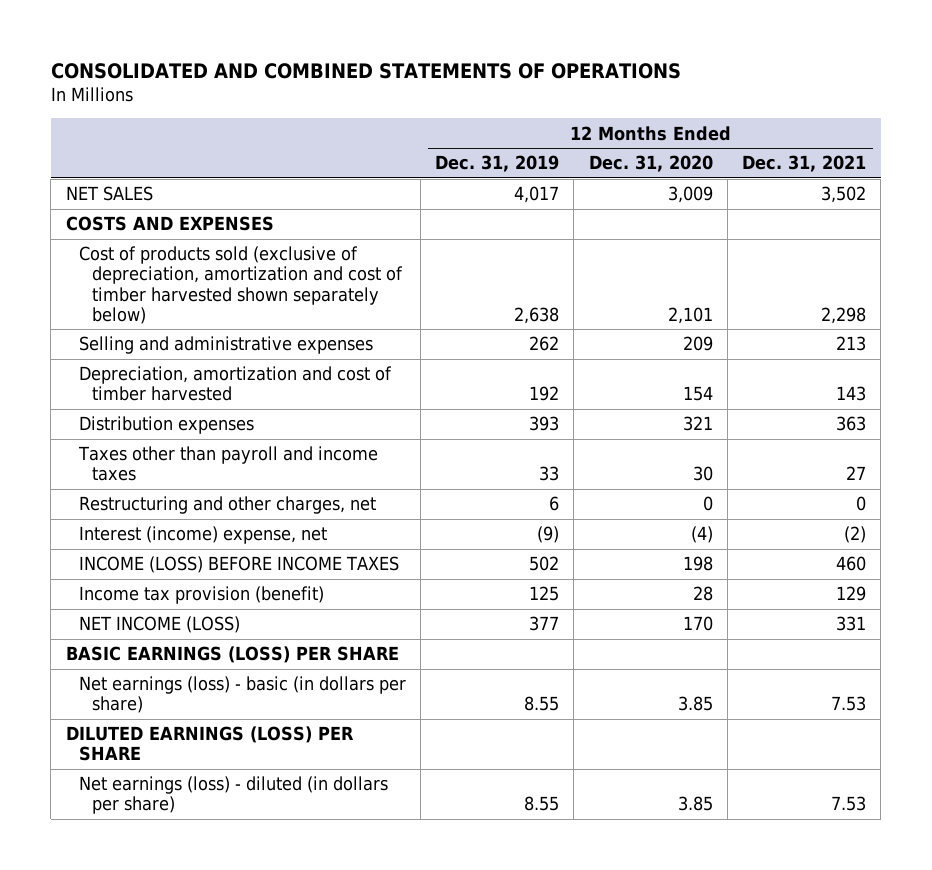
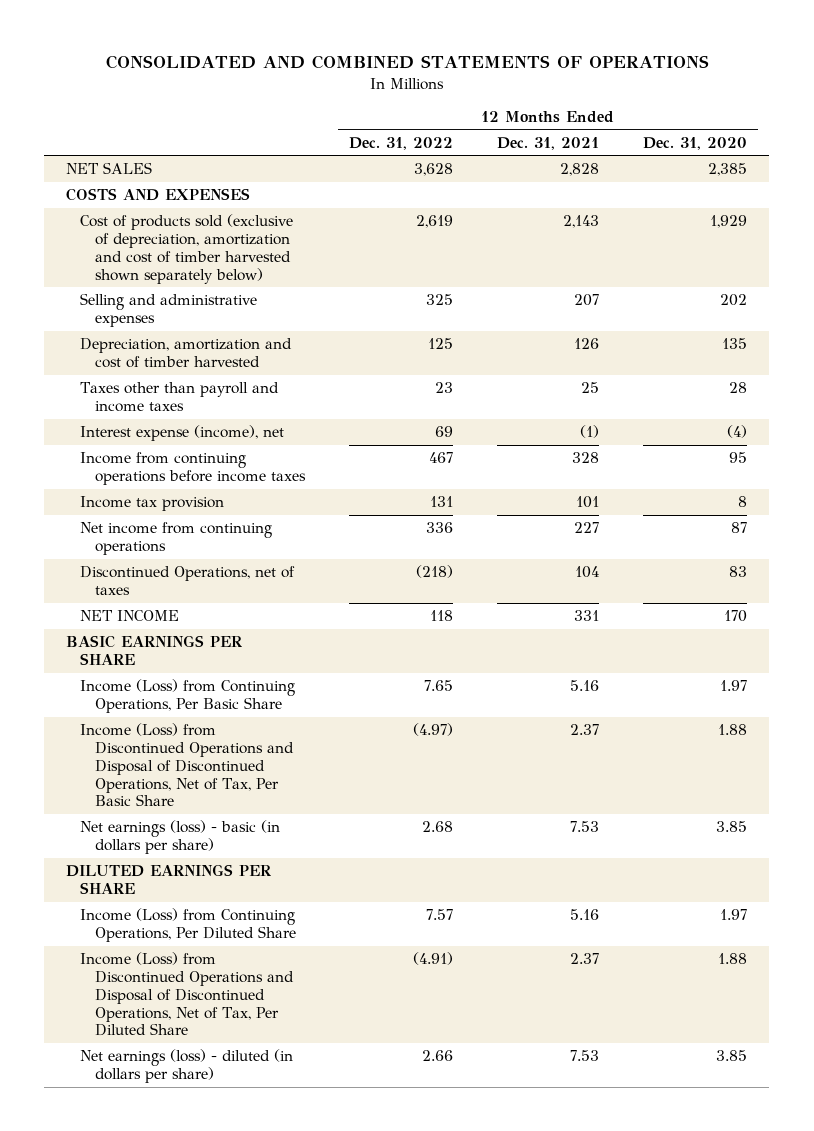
[435,155,560,173] Dec. 31, 2019 -> none
none -> [348,136,453,150] Dec. 31, 2022
[667,186,713,204] 3,009 -> [708,163,748,177] 2,385
[820,186,866,204] 3,502 -> [560,163,600,177] 2,828
[79,416,255,435] Distribution expenses -> none
[79,496,377,515] Restructuring and other charges, net -> none
[667,306,713,324] 2,101 -> [710,215,748,229] 1,929
[820,306,866,324] 2,298 -> [563,215,600,229] 2,143
[682,336,713,352] 209 -> [720,294,748,307] 202
[835,336,866,352] 213 -> [574,294,600,307] 207
[682,386,713,402] 154 -> [722,338,748,350] 135
[835,386,866,402] 143 -> [574,338,600,350] 126
[692,466,713,482] 30 -> [729,382,748,394] 28
[845,466,866,481] 27 -> [581,382,600,394] 25
[79,526,328,545] Interest (income) expense, net -> [80,425,285,442] Interest expense (income), net
[843,526,866,544] (2) -> [580,425,600,439] (1)
[79,556,400,574] INCOME (LOSS) BEFORE INCOME TAXES -> [80,452,306,485] Income from continuing operations before income taxes
[682,556,713,572] 198 -> [729,452,748,464] 95
[835,556,866,572] 460 -> [572,452,600,464] 328
[79,586,325,605] Income tax provision (benefit) -> [80,496,225,512] Income tax provision
[692,586,713,602] 28 -> [738,496,748,508] 8
[835,586,866,602] 129 -> [576,496,600,509] 101
none -> [80,522,273,555] Net income from continuing operations
none -> [80,566,296,595] Discontinued Operations, net of taxes
[79,616,241,634] NET INCOME (LOSS) -> [80,610,180,622] NET INCOME
[65,646,399,664] BASIC EARNINGS (LOSS) PER SHARE -> [66,635,243,665] BASIC EARNINGS PER SHARE
none -> [80,679,296,713] Income (Loss) from Continuing Operations, Per Basic Share
none -> [80,723,294,807] Income (Loss) from Discontinued Operations and Disposal of Discontinued Operations, Net of Tax, Per Basic Share
[65,726,354,762] DILUTED EARNINGS (LOSS) PER SHARE -> [66,864,272,894] DILUTED EARNINGS PER SHARE
none -> [80,908,296,942] Income (Loss) from Continuing Operations, Per Diluted Share
none -> [80,952,294,1037] Income (Loss) from Discontinued Operations and Disposal of Discontinued Operations, Net of Tax, Per Diluted Share

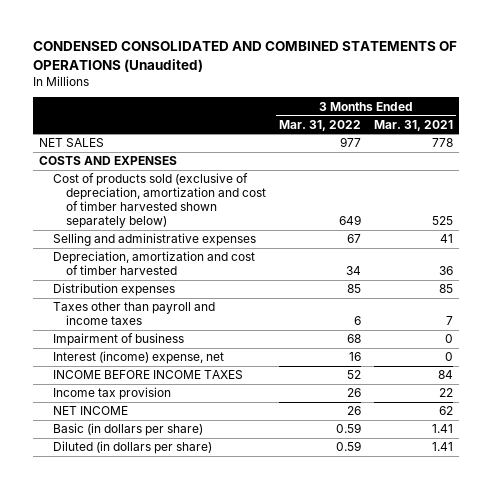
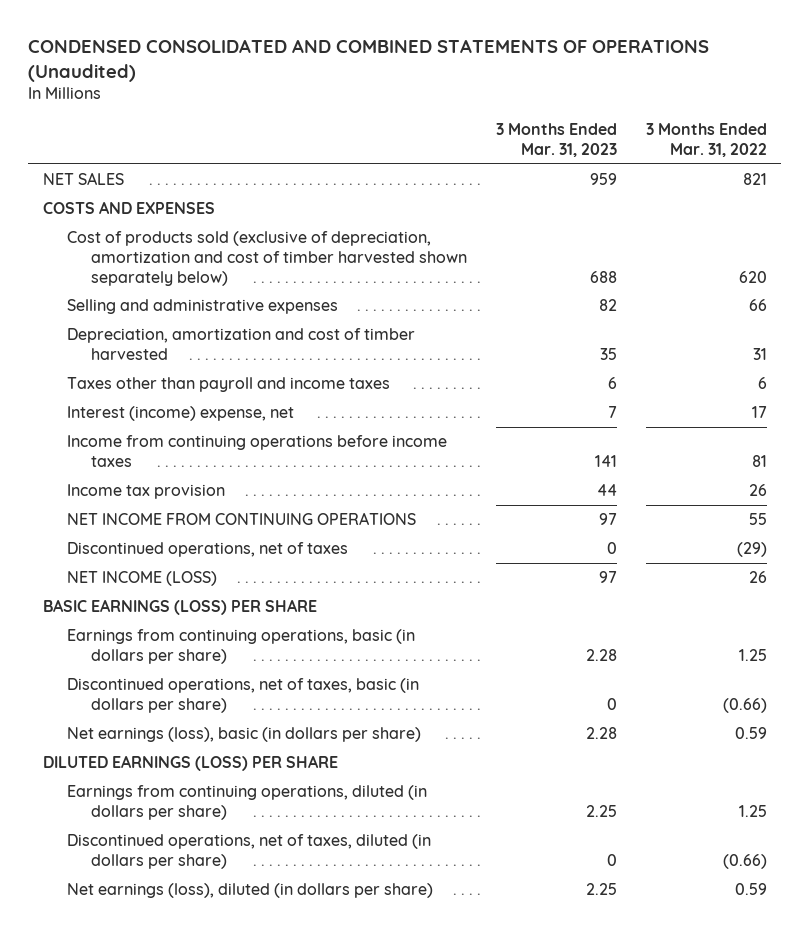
[373,119,453,131] Mar. 31, 2021 -> none
none -> [495,123,617,158] 3 Months Ended Mar. 31, 2023
[339,137,361,148] 977 -> [742,173,767,186] 821
[52,283,175,297] Distribution expenses -> none
[338,215,361,226] 649 -> [738,270,767,283] 620
[346,234,361,244] 67 -> [748,299,767,312] 66
[345,266,361,276] 34 -> [752,347,767,360] 31
[52,333,184,347] Impairment of business -> none
[348,352,361,362] 16 -> [751,406,767,419] 17
[52,370,243,380] INCOME BEFORE INCOME TAXES -> [66,435,447,467] Income from continuing operations before income taxes
[346,370,361,380] 52 -> [751,454,767,467] 81
none -> [66,512,416,526] NET INCOME FROM CONTINUING OPERATIONS
none -> [66,542,348,558] Discontinued operations, net of taxes
[52,406,128,416] NET INCOME -> [66,571,217,587] NET INCOME (LOSS)
none -> [42,599,317,616] BASIC EARNINGS (LOSS) PER SHARE
none -> [66,629,415,664] Earnings from continuing operations, basic (in dollars per share)
none -> [66,678,419,713] Discontinued operations, net of taxes, basic (in dollars per share)
[52,423,203,437] Basic (in dollars per share) -> [66,727,421,743] Net earnings (loss), basic (in dollars per share)
none -> [42,755,338,772] DILUTED EARNINGS (LOSS) PER SHARE
none -> [66,785,427,820] Earnings from continuing operations, diluted (in dollars per share)
none -> [66,834,431,869] Discontinued operations, net of taxes, diluted (in dollars per share)
[52,441,212,455] Diluted (in dollars per share) -> [66,883,433,899] Net earnings (loss), diluted (in dollars per share)

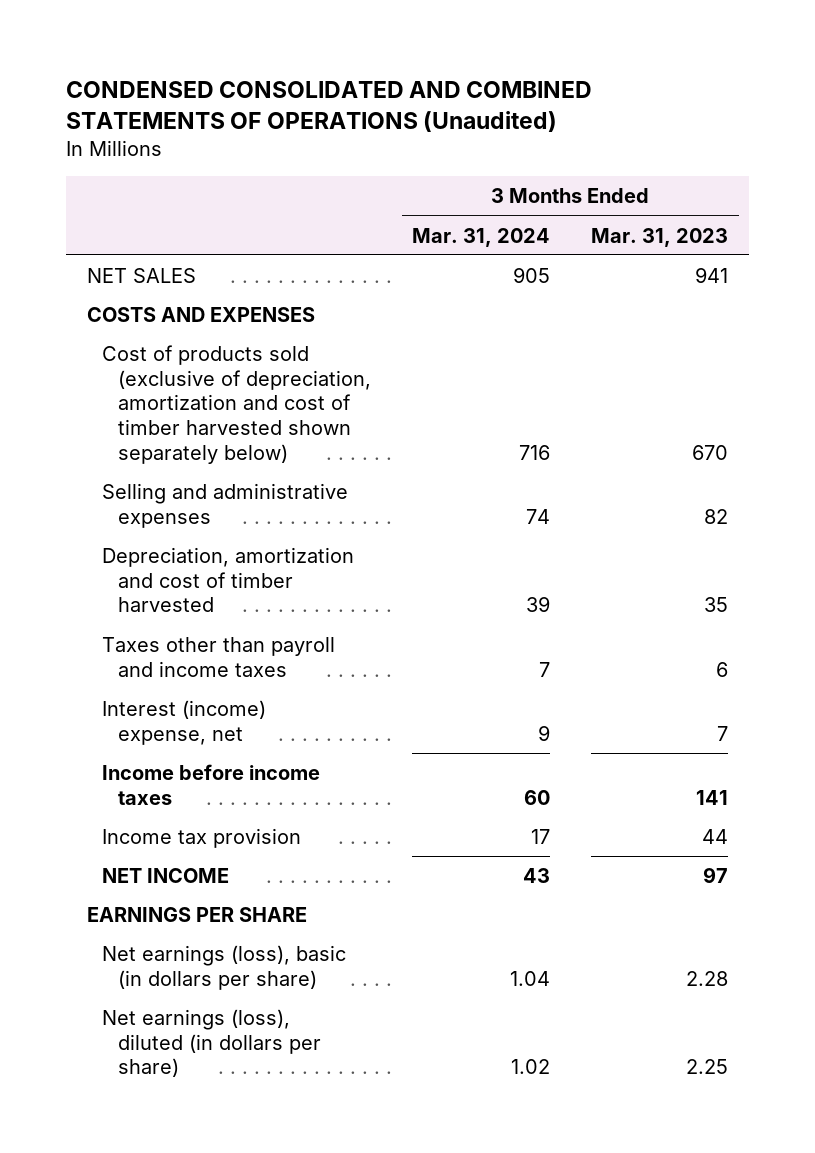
[645,123,767,158] 3 Months Ended Mar. 31, 2022 -> none
none -> [412,227,551,247] Mar. 31, 2024
[589,173,617,186] 959 -> [695,267,729,284] 941
[589,270,617,283] 688 -> [692,444,729,460] 670
[66,435,447,467] Income from continuing operations before income taxes -> [102,764,321,805] Income before income taxes
[66,512,416,526] NET INCOME FROM CONTINUING OPERATIONS -> none
[66,542,348,558] Discontinued operations, net of taxes -> none
[66,629,415,664] Earnings from continuing operations, basic (in dollars per share) -> none
[66,678,419,713] Discontinued operations, net of taxes, basic (in dollars per share) -> none
[66,571,217,587] NET INCOME (LOSS) -> [102,868,230,884] NET INCOME
[42,599,317,616] BASIC EARNINGS (LOSS) PER SHARE -> [86,907,307,923] EARNINGS PER SHARE
[42,755,338,772] DILUTED EARNINGS (LOSS) PER SHARE -> none
[66,785,427,820] Earnings from continuing operations, diluted (in dollars per share) -> none
[66,834,431,869] Discontinued operations, net of taxes, diluted (in dollars per share) -> none

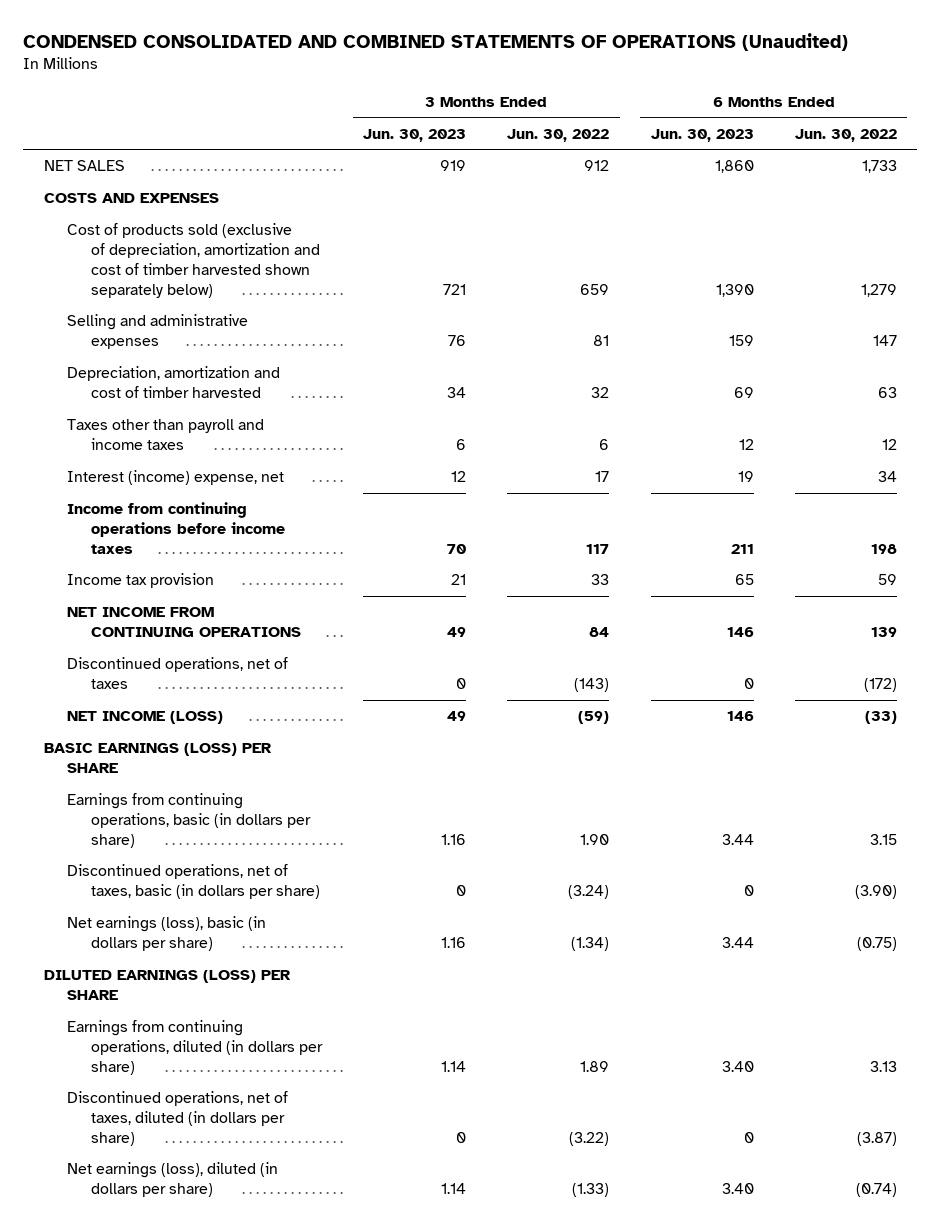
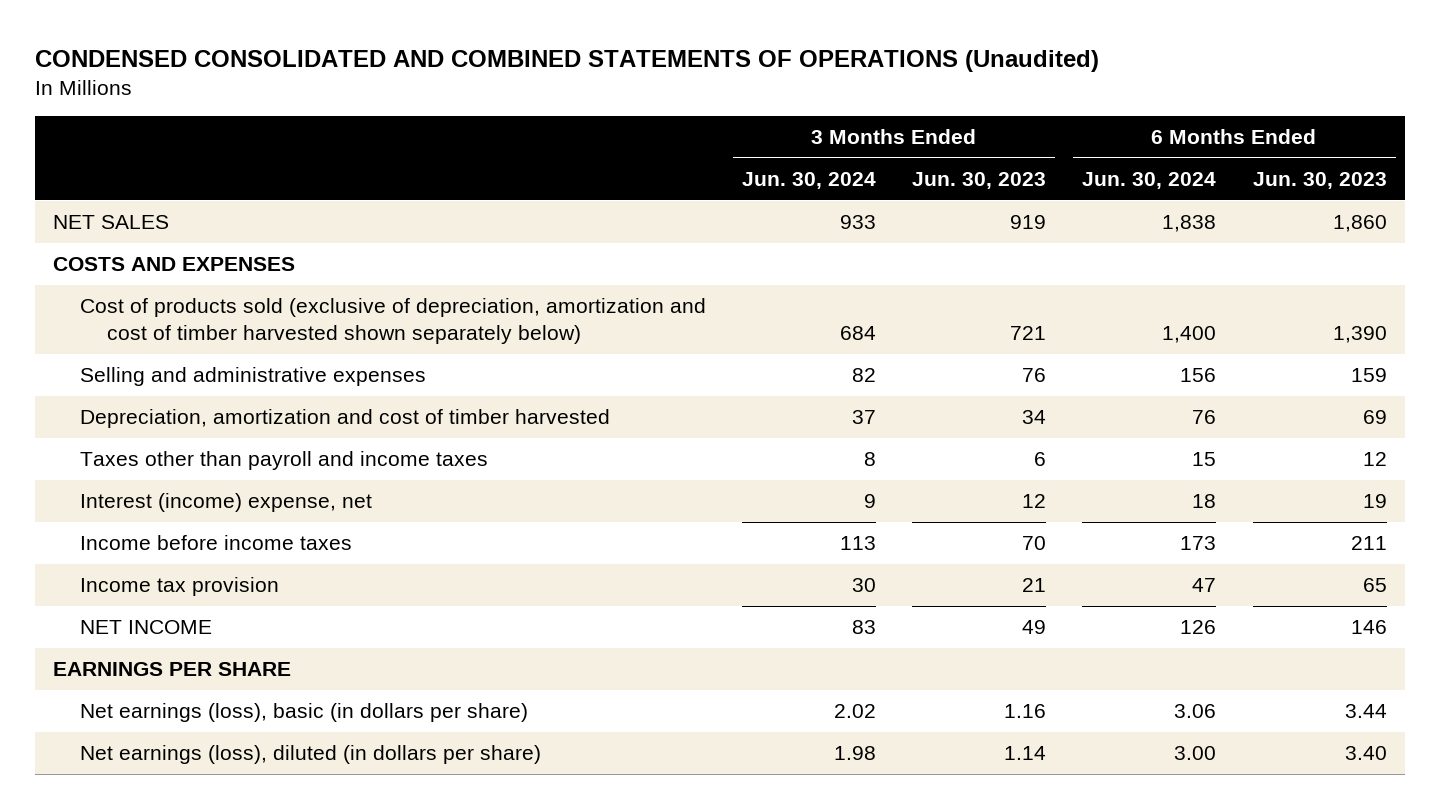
[507,128,610,142] Jun. 30, 2022 -> none
[794,128,897,142] Jun. 30, 2022 -> none
none -> [741,171,876,189] Jun. 30, 2024
none -> [1082,171,1217,189] Jun. 30, 2024
[67,502,286,554] Income from continuing operations before income taxes -> [79,535,352,551] Income before income taxes
[67,607,302,638] NET INCOME FROM CONTINUING OPERATIONS -> none
[67,657,289,690] Discontinued operations, net of taxes -> none
[67,793,312,848] Earnings from continuing operations, basic (in dollars per share) -> none
[67,864,321,900] Discontinued operations, net of taxes, basic (in dollars per share) -> none
[67,711,224,725] NET INCOME (LOSS) -> [79,620,212,635] NET INCOME
[43,743,272,774] BASIC EARNINGS (LOSS) PER SHARE -> [52,662,291,677] EARNINGS PER SHARE
[43,970,291,1001] DILUTED EARNINGS (LOSS) PER SHARE -> none
[67,1020,324,1075] Earnings from continuing operations, diluted (in dollars per share) -> none
[67,1091,289,1146] Discontinued operations, net of taxes, diluted (in dollars per share) -> none

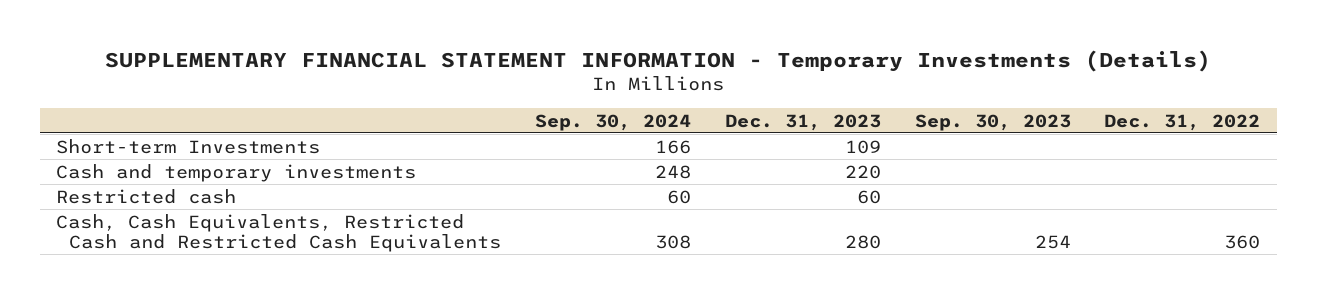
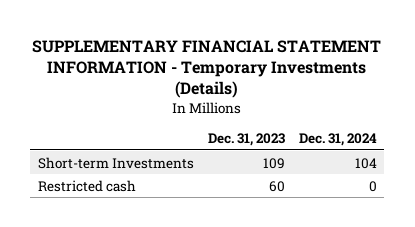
[534,113,691,131] Sep. 30, 2024 -> none
[914,113,1071,131] Sep. 30, 2023 -> none
[1104,113,1261,131] Dec. 31, 2022 -> none
none -> [299,133,378,147] Dec. 31, 2024
[56,163,417,182] Cash and temporary investments -> none
[56,213,502,252] Cash, Cash Equivalents, Restricted Cash and Restricted Cash Equivalents -> none

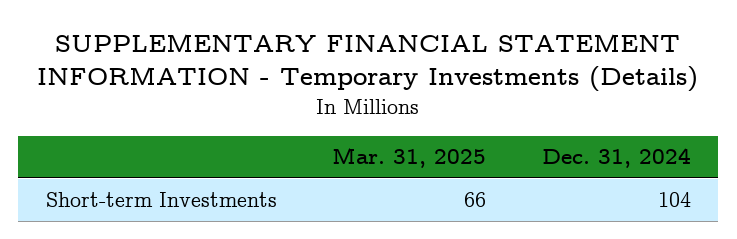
[207,133,285,147] Dec. 31, 2023 -> none
none -> [332,147,487,169] Mar. 31, 2025
[37,179,136,192] Restricted cash -> none

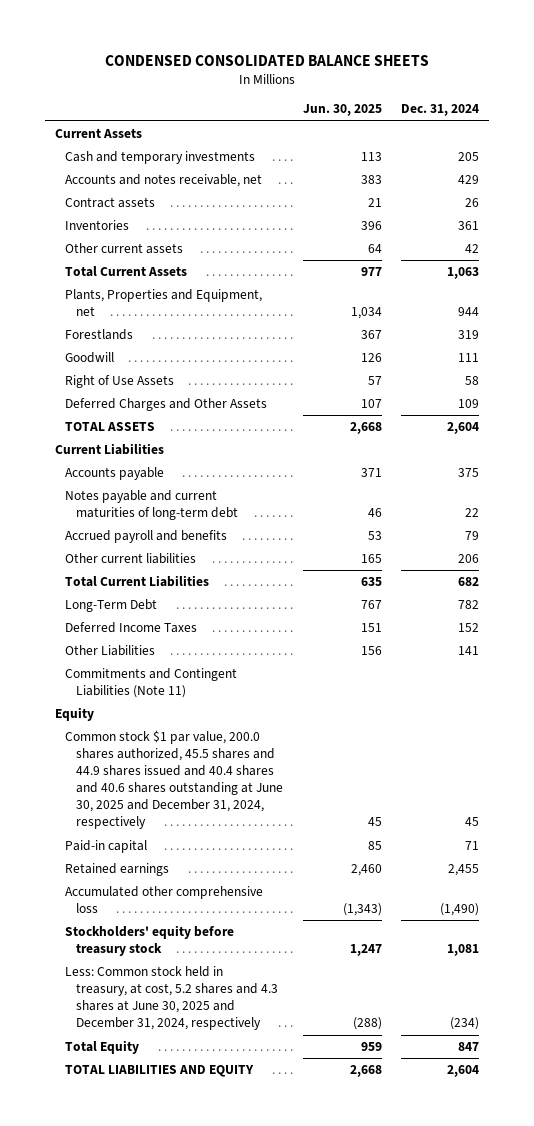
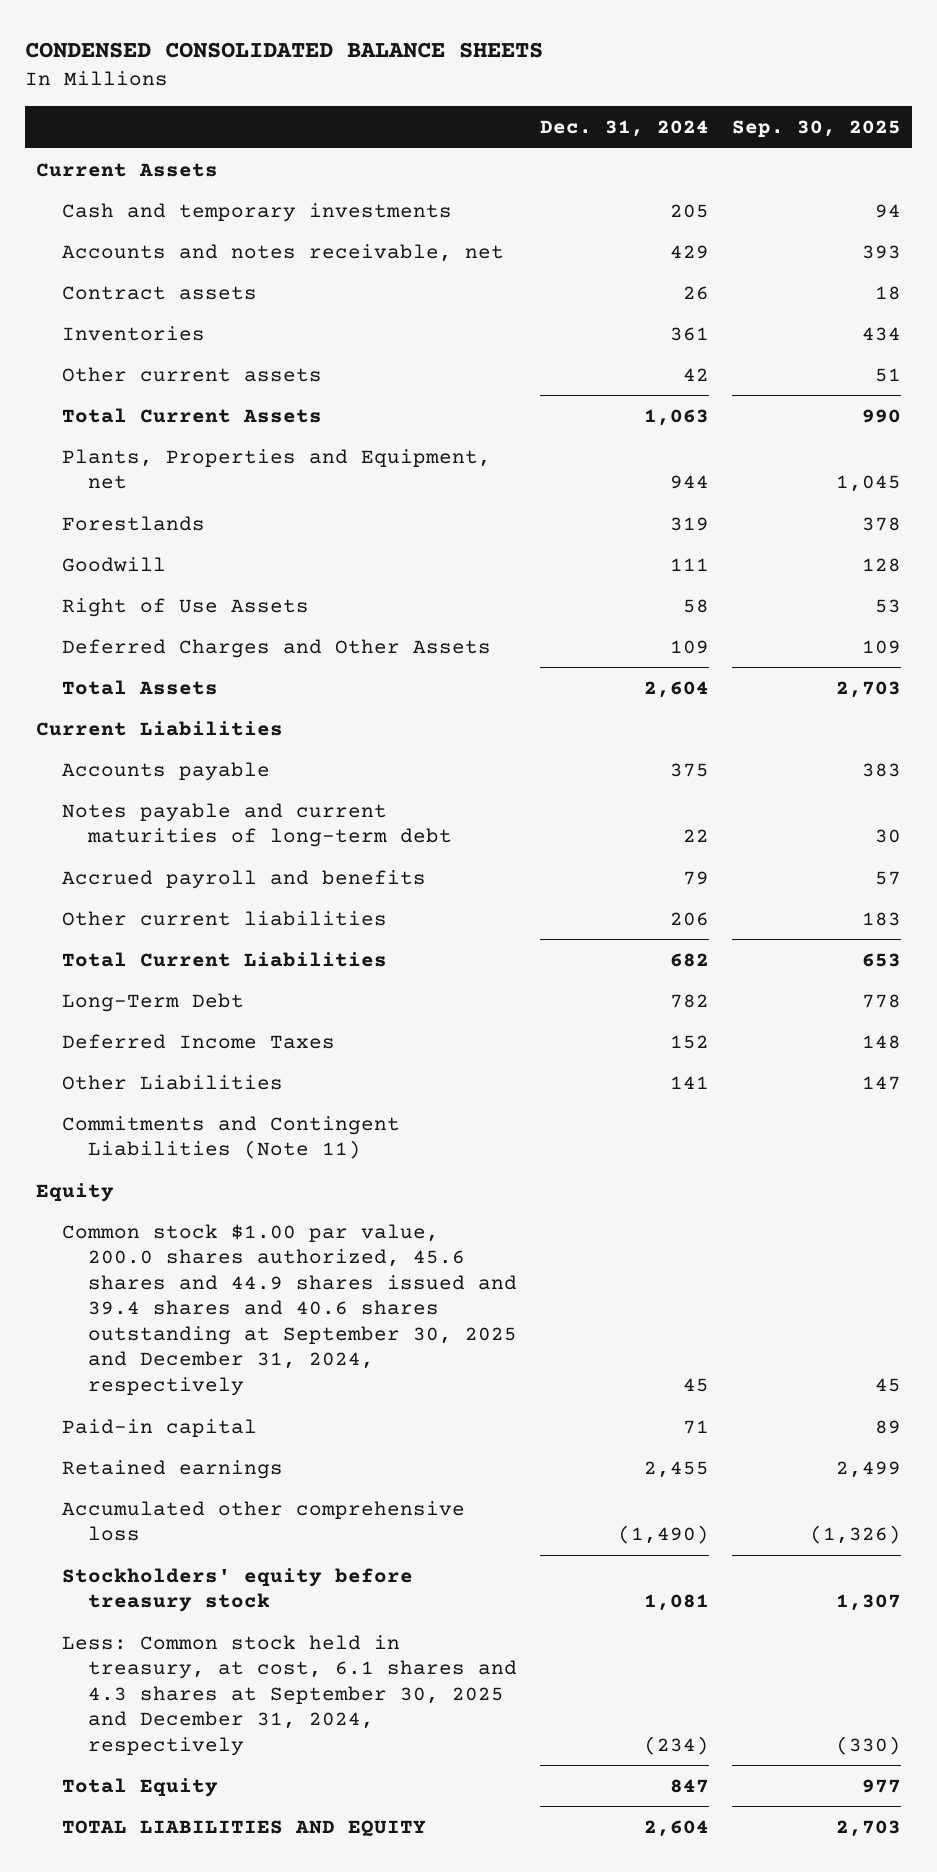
[302,104,382,117] Jun. 30, 2025 -> none
none -> [731,120,901,138] Sep. 30, 2025
[65,422,156,432] TOTAL ASSETS -> [62,679,219,695] Total Assets
[65,730,284,830] Common stock $1 par value, 200.0 shares authorized, 45.5 shares and 44.9 shares issued and 40.4 shares and 40.6 shares outstanding at June 30, 2025 and December 31, 2024, respectively -> [62,1223,518,1397] Common stock $1.00 par value, 200.0 shares authorized, 45.6 shares and 44.9 shares issued and 39.4 shares and 40.6 shares outstanding at September 30, 2025 and December 31, 2024, respectively
[65,966,279,1031] Less: Common stock held in treasury, at cost, 5.2 shares and 4.3 shares at June 30, 2025 and December 31, 2024, respectively -> [62,1634,518,1756] Less: Common stock held in treasury, at cost, 6.1 shares and 4.3 shares at September 30, 2025 and December 31, 2024, respectively

